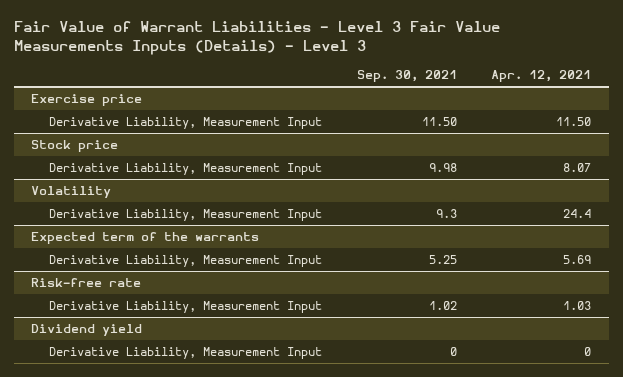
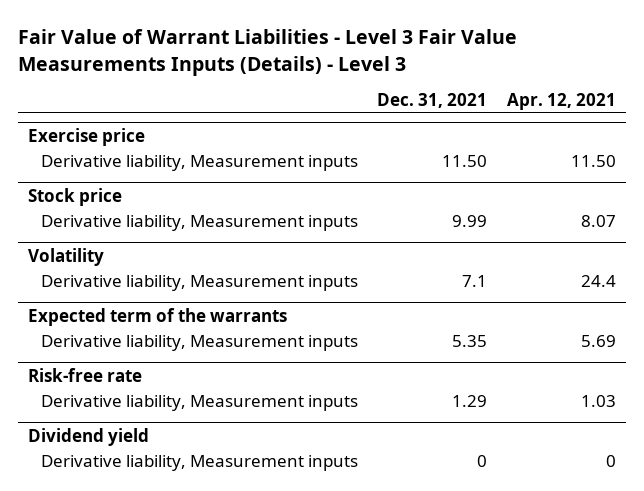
[356,70,457,83] Sep. 30, 2021 -> none
none -> [377,92,488,108] Dec. 31, 2021
[48,117,322,130] Derivative Liability, Measurement Input -> [40,154,358,171] Derivative liability, Measurement inputs
[48,163,322,176] Derivative Liability, Measurement Input -> [40,214,358,231] Derivative liability, Measurement inputs
[48,209,322,222] Derivative Liability, Measurement Input -> [40,274,358,291] Derivative liability, Measurement inputs
[48,255,322,268] Derivative Liability, Measurement Input -> [40,334,358,351] Derivative liability, Measurement inputs
[48,301,322,314] Derivative Liability, Measurement Input -> [40,394,358,411] Derivative liability, Measurement inputs
[48,347,322,360] Derivative Liability, Measurement Input -> [40,454,358,471] Derivative liability, Measurement inputs

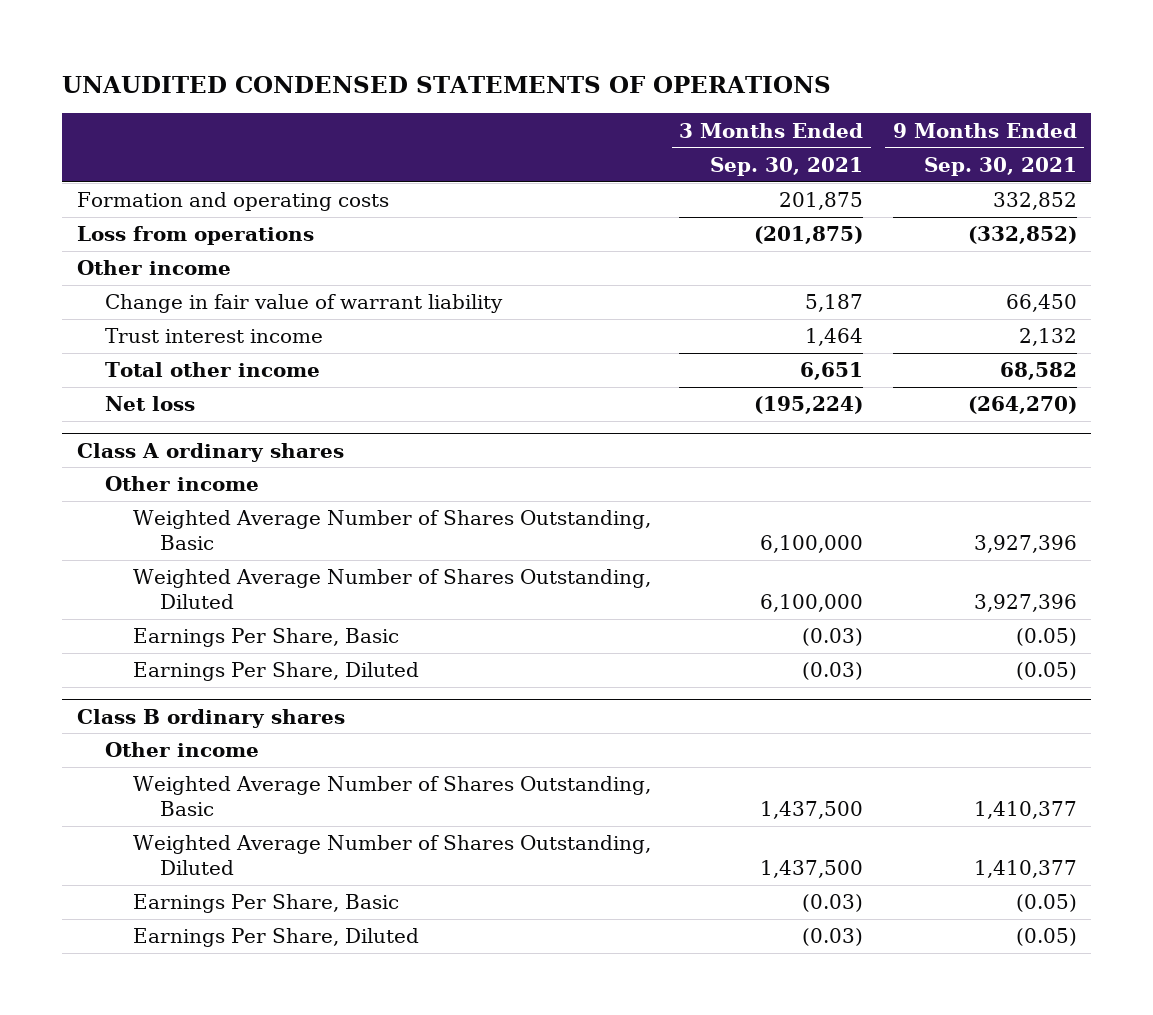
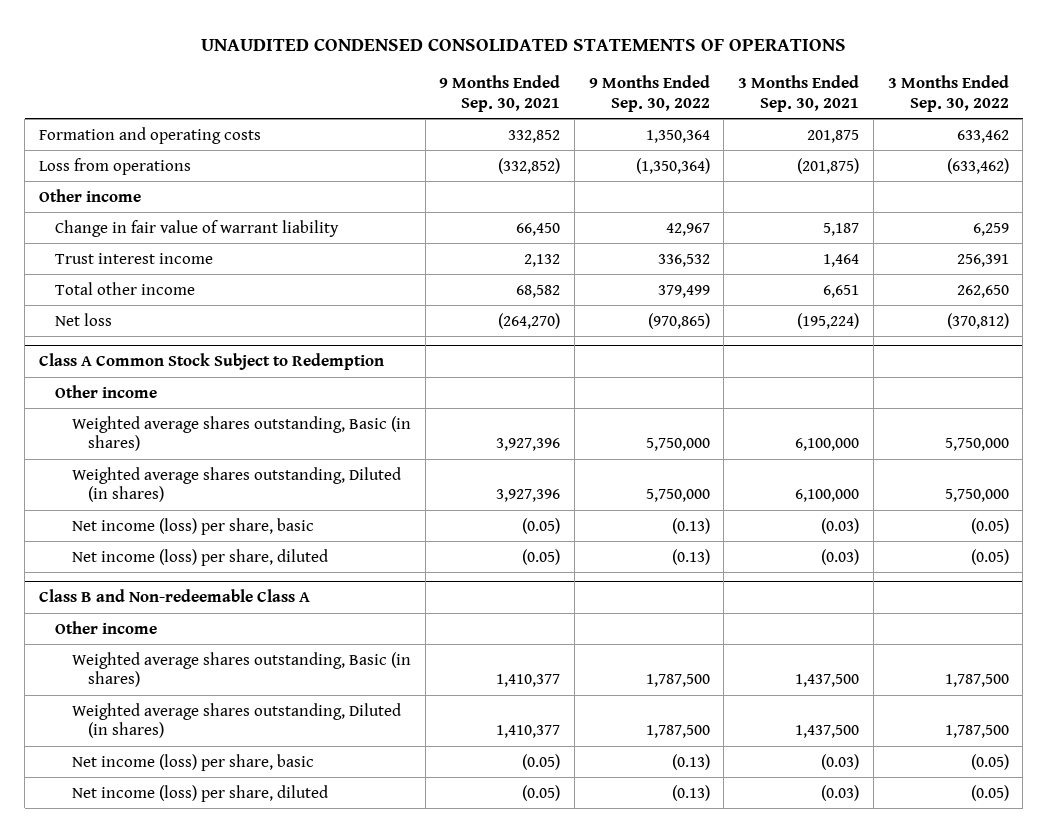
[62,76,832,94] UNAUDITED CONDENSED STATEMENTS OF OPERATIONS -> [200,37,846,51] UNAUDITED CONDENSED CONSOLIDATED STATEMENTS OF OPERATIONS
none -> [588,75,710,112] 9 Months Ended Sep. 30, 2022
none -> [887,75,1009,112] 3 Months Ended Sep. 30, 2022
[76,442,344,462] Class A ordinary shares -> none
none -> [39,353,385,371] Class A Common Stock Subject to Redemption
[76,708,345,728] Class B ordinary shares -> none
[132,510,651,550] Weighted Average Number of Shares Outstanding, Basic -> [71,415,411,452] Weighted average shares outstanding, Basic (in shares)
[132,569,651,609] Weighted Average Number of Shares Outstanding, Diluted -> [71,466,401,503] Weighted average shares outstanding, Diluted (in shares)
[132,628,399,648] Earnings Per Share, Basic -> [71,517,314,535] Net income (loss) per share, basic
[132,662,419,682] Earnings Per Share, Diluted -> [71,548,328,566] Net income (loss) per share, diluted
none -> [39,589,311,603] Class B and Non-redeemable Class A
[132,776,651,816] Weighted Average Number of Shares Outstanding, Basic -> [71,651,411,688] Weighted average shares outstanding, Basic (in shares)
[132,835,651,875] Weighted Average Number of Shares Outstanding, Diluted -> [71,702,401,739] Weighted average shares outstanding, Diluted (in shares)
[132,894,399,914] Earnings Per Share, Basic -> [71,753,314,771] Net income (loss) per share, basic
[132,928,419,948] Earnings Per Share, Diluted -> [71,784,328,802] Net income (loss) per share, diluted

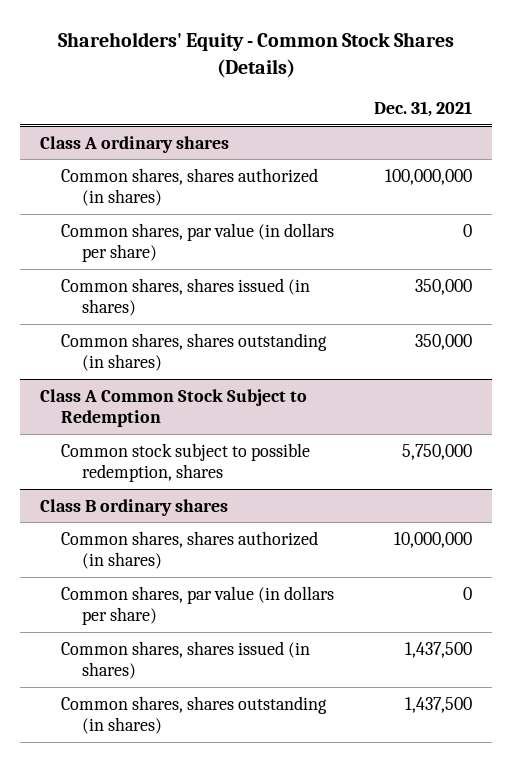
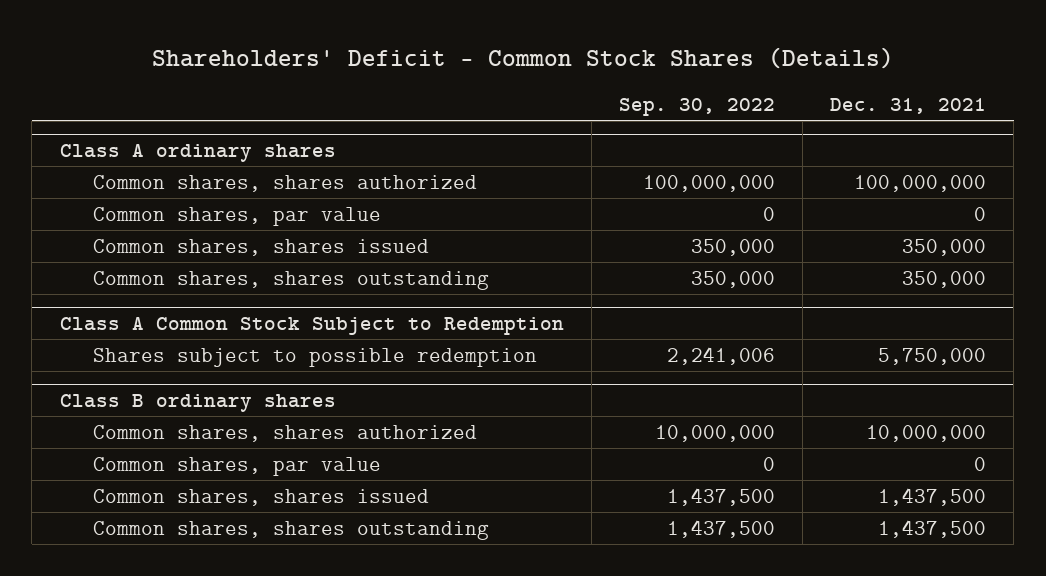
[58,31,455,78] Shareholders' Equity - Common Stock Shares (Details) -> [151,47,894,70] Shareholders' Deficit - Common Stock Shares (Details)
none -> [618,97,775,116] Sep. 30, 2022
[60,167,318,206] Common shares, shares authorized (in shares) -> [93,174,478,192] Common shares, shares authorized
[60,222,334,262] Common shares, par value (in dollars per share) -> [93,206,382,226] Common shares, par value
[60,277,310,316] Common shares, shares issued (in shares) -> [93,238,430,256] Common shares, shares issued
[60,332,327,371] Common shares, shares outstanding (in shares) -> [93,270,490,290] Common shares, shares outstanding
[60,442,310,482] Common stock subject to possible redemption, shares -> [93,347,538,367] Shares subject to possible redemption
[60,530,318,569] Common shares, shares authorized (in shares) -> [93,424,478,442] Common shares, shares authorized
[60,585,334,625] Common shares, par value (in dollars per share) -> [93,456,382,476] Common shares, par value
[60,640,310,679] Common shares, shares issued (in shares) -> [93,488,430,506] Common shares, shares issued
[60,695,327,734] Common shares, shares outstanding (in shares) -> [93,520,490,540] Common shares, shares outstanding

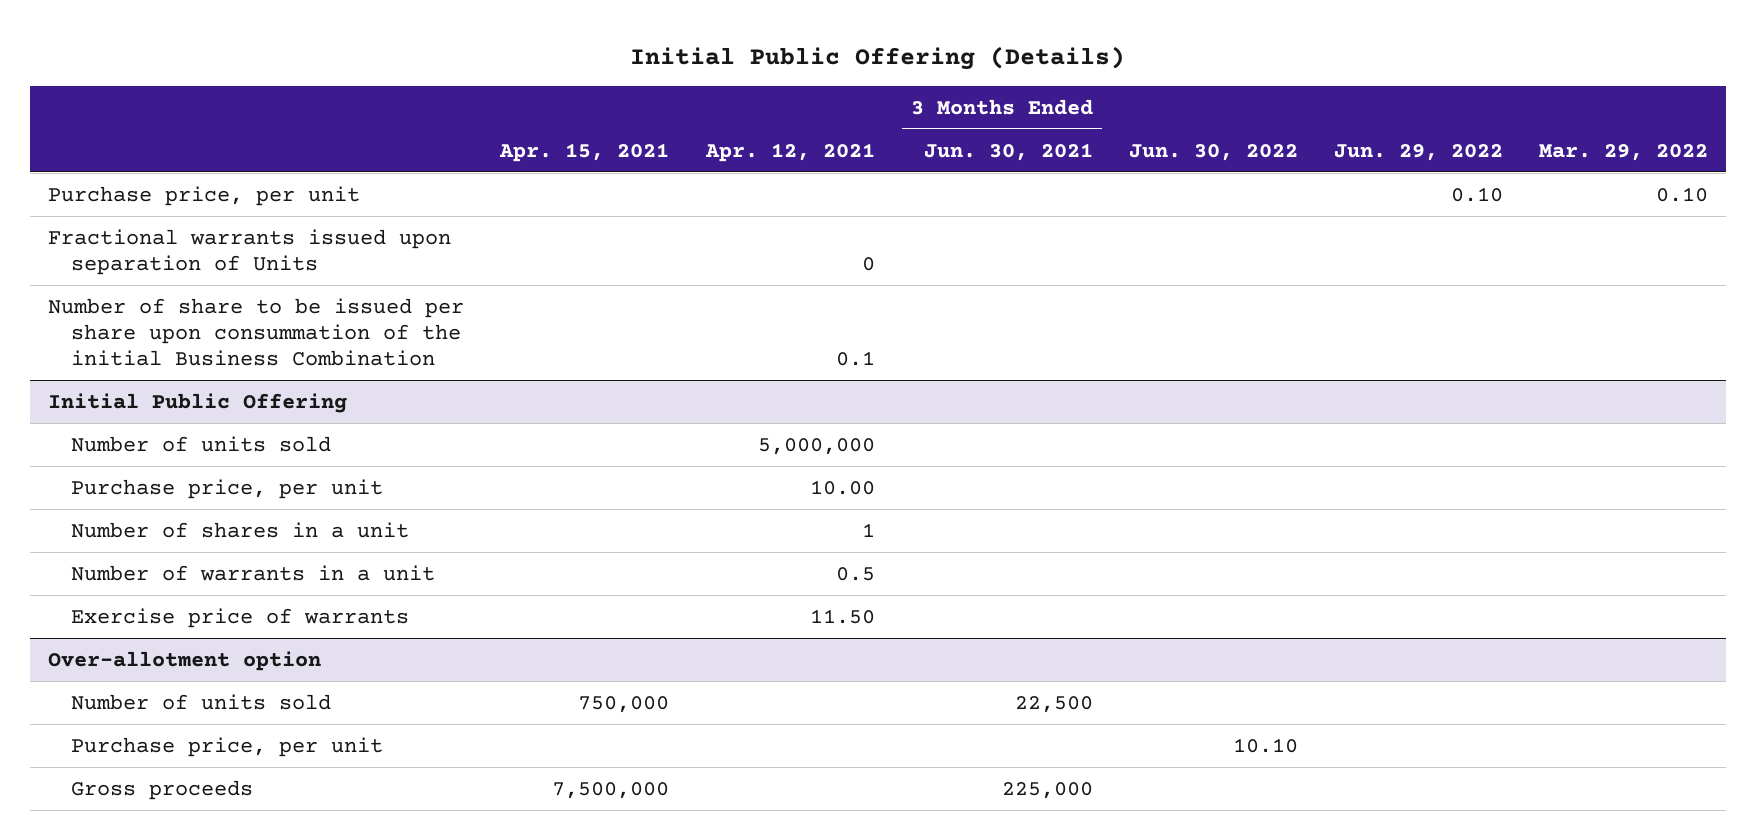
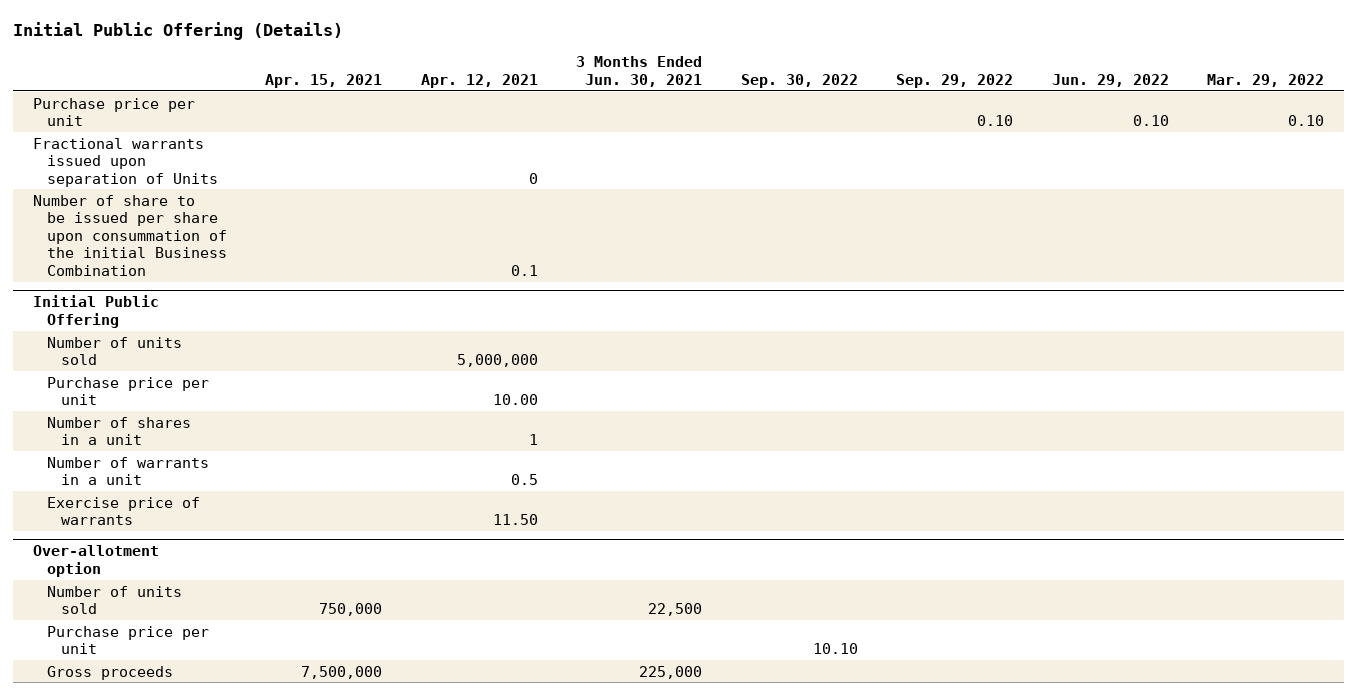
[1128,143,1298,161] Jun. 30, 2022 -> none
none -> [740,73,858,88] Sep. 30, 2022
none -> [896,73,1014,88] Sep. 29, 2022
[48,185,361,206] Purchase price, per unit -> [32,97,195,127] Purchase price per unit
[71,478,384,499] Purchase price, per unit -> [46,376,209,406] Purchase price per unit
[71,736,384,757] Purchase price, per unit -> [46,625,209,655] Purchase price per unit

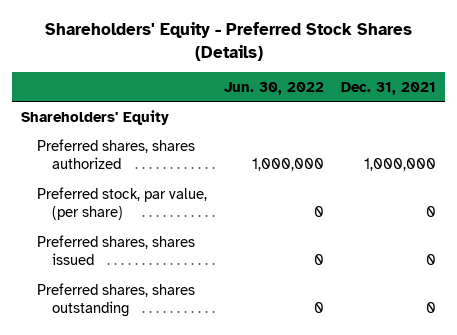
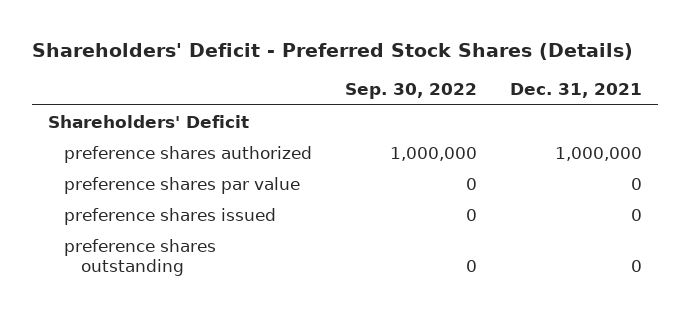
[44,22,412,61] Shareholders' Equity - Preferred Stock Shares (Details) -> [31,43,633,61] Shareholders' Deficit - Preferred Stock Shares (Details)
[223,81,324,95] Jun. 30, 2022 -> none
none -> [344,83,477,100] Sep. 30, 2022
[21,109,170,125] Shareholders' Equity -> [48,114,250,128] Shareholders' Deficit
[36,138,195,169] Preferred shares, shares authorized -> [64,145,313,163] preference shares authorized
[36,186,207,220] Preferred stock, par value, (per share) -> [64,176,301,194] preference shares par value
[36,234,195,265] Preferred shares, shares issued -> [64,207,277,225] preference shares issued
[36,282,195,317] Preferred shares, shares outstanding -> [64,238,217,276] preference shares outstanding

